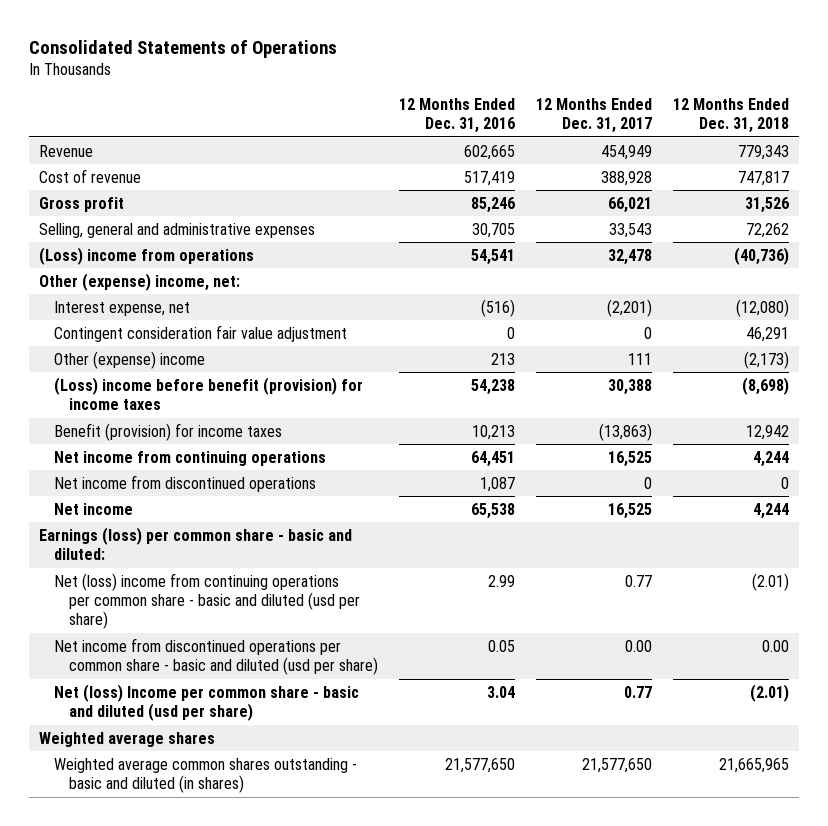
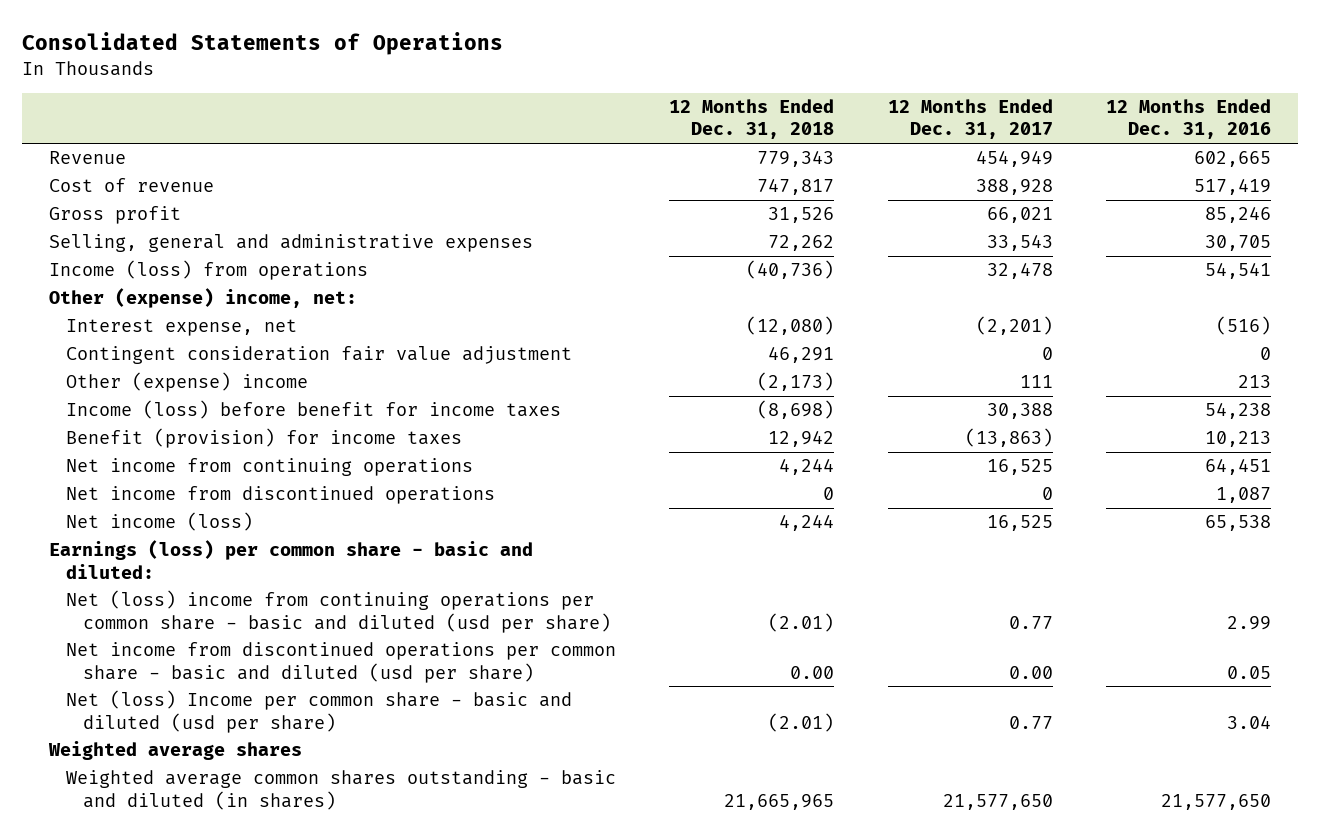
[39,246,255,265] (Loss) income from operations -> [49,260,369,281] Income (loss) from operations
[53,376,363,411] (Loss) income before benefit (provision) for income taxes -> [66,400,562,420] Income (loss) before benefit for income taxes
[53,502,133,515] Net income -> [66,512,254,532] Net income (loss)

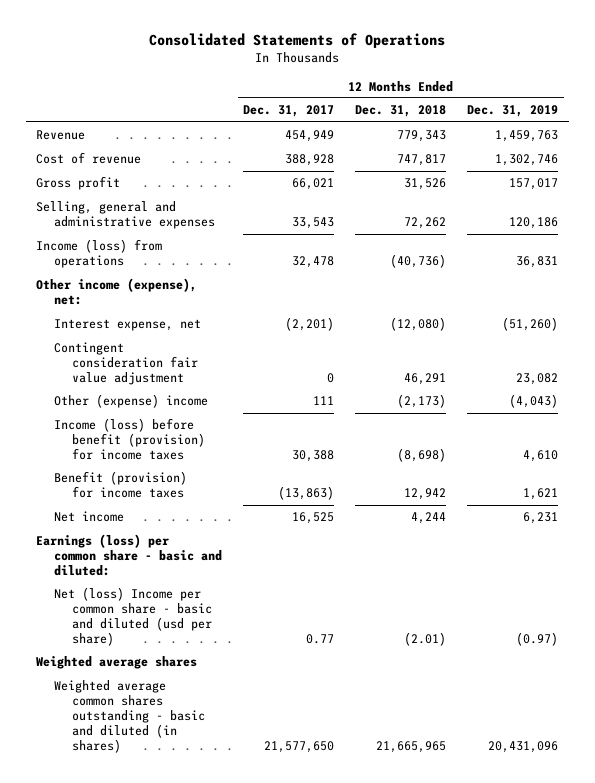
[1106,98,1272,140] 12 Months Ended Dec. 31, 2016 -> none
none -> [467,105,559,118] Dec. 31, 2019
[49,288,358,309] Other (expense) income, net: -> [36,278,198,306] Other income (expense), net:
[66,400,562,420] Income (loss) before benefit for income taxes -> [54,418,205,461] Income (loss) before benefit (provision) for income taxes
[66,458,474,477] Net income from continuing operations -> none
[66,486,496,505] Net income from discontinued operations -> none
[66,512,254,532] Net income (loss) -> [54,511,125,523] Net income
[66,590,612,633] Net (loss) income from continuing operations per common share - basic and diluted (usd per share) -> none
[66,642,617,683] Net income from discontinued operations per common share - basic and diluted (usd per share) -> none

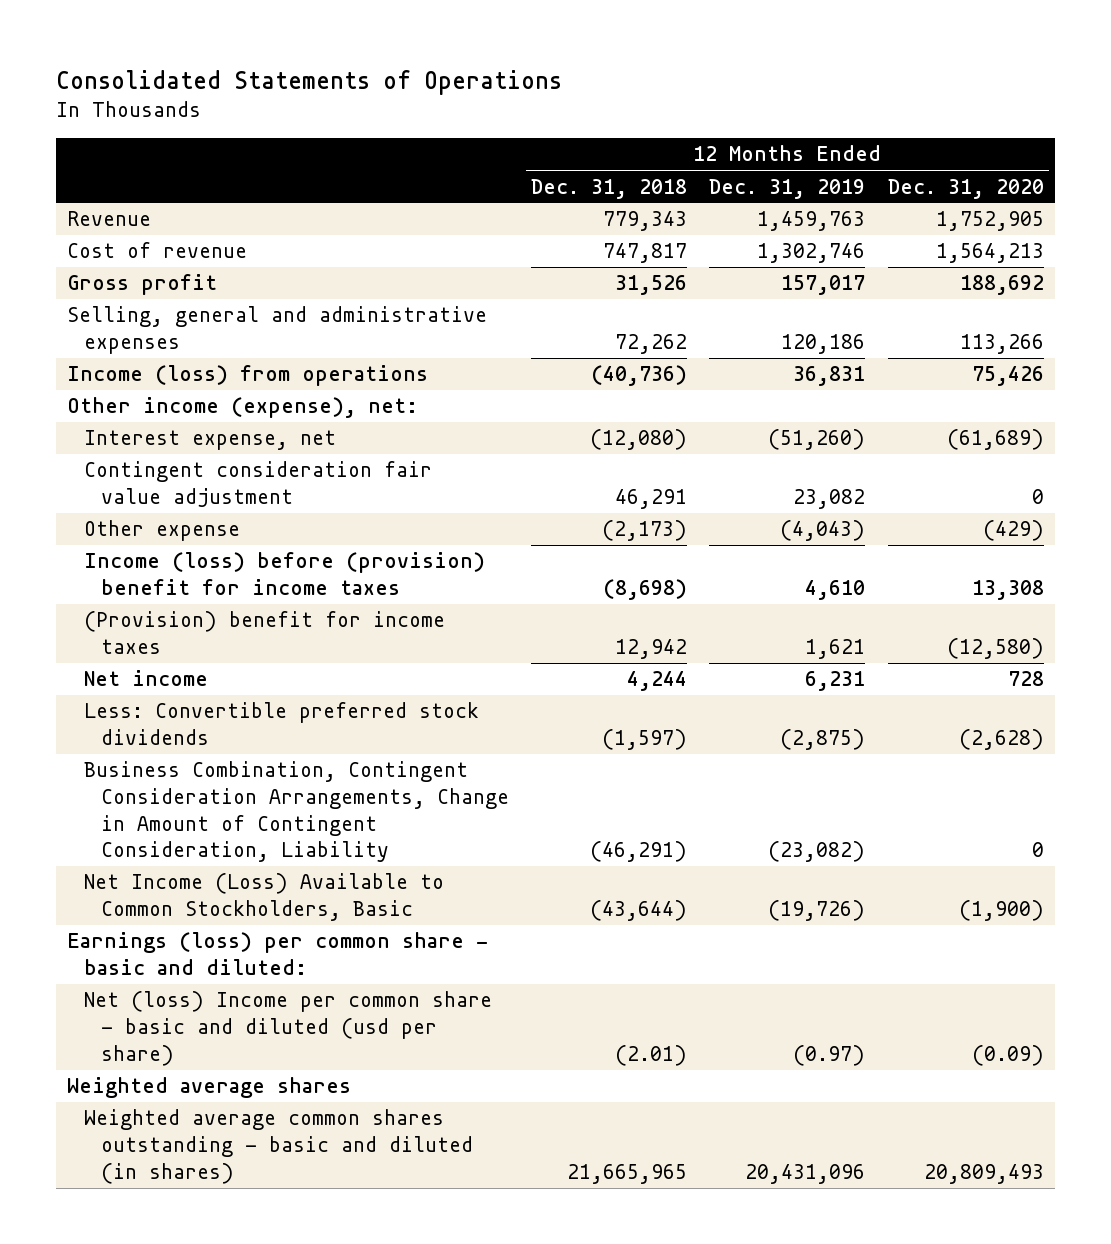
[243,105,335,118] Dec. 31, 2017 -> none
none -> [887,178,1044,199] Dec. 31, 2020
[54,394,209,409] Other (expense) income -> [84,520,241,542] Other expense
[54,418,205,461] Income (loss) before benefit (provision) for income taxes -> [84,552,486,596] Income (loss) before (provision) benefit for income taxes
[54,471,188,499] Benefit (provision) for income taxes -> [84,611,446,655] (Provision) benefit for income taxes
none -> [84,702,480,746] Less: Convertible preferred stock dividends
none -> [84,761,510,863] Business Combination, Contingent Consideration Arrangements, Change in Amount of Contingent Consideration, Liability
none -> [84,873,445,922] Net Income (Loss) Available to Common Stockholders, Basic

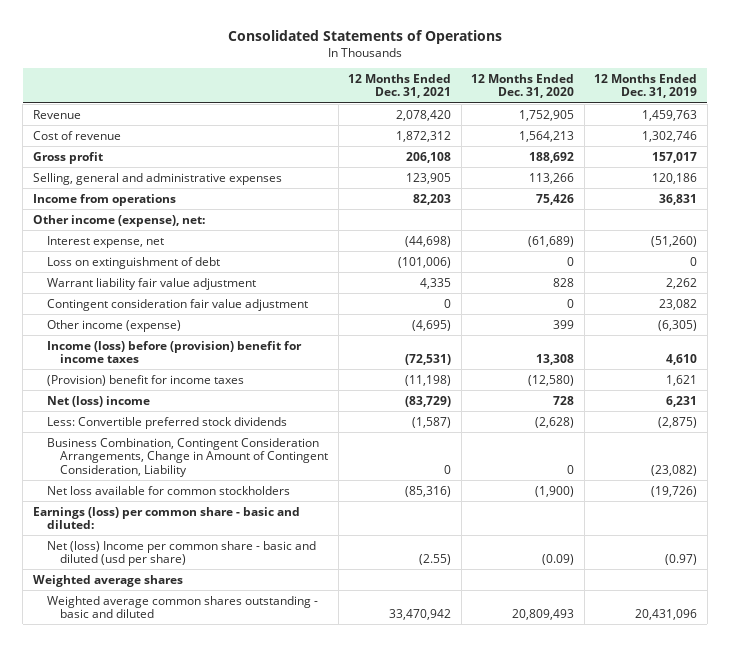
[531,178,688,199] Dec. 31, 2018 -> none
none -> [348,73,452,99] 12 Months Ended Dec. 31, 2021
[67,365,429,387] Income (loss) from operations -> [32,193,176,206] Income from operations
none -> [46,256,220,269] Loss on extinguishment of debt
none -> [46,277,256,290] Warrant liability fair value adjustment
[84,520,241,542] Other expense -> [46,319,181,332] Other income (expense)
[780,520,866,542] (4,043) -> [658,319,698,331] (6,305)
[982,520,1044,542] (429) -> [553,319,575,329] 399
[84,670,209,687] Net income -> [46,395,150,407] Net (loss) income
[84,873,445,922] Net Income (Loss) Available to Common Stockholders, Basic -> [46,485,290,495] Net loss available for common stockholders
[84,1109,474,1184] Weighted average common shares outstanding - basic and diluted (in shares) -> [46,595,318,619] Weighted average common shares outstanding - basic and diluted

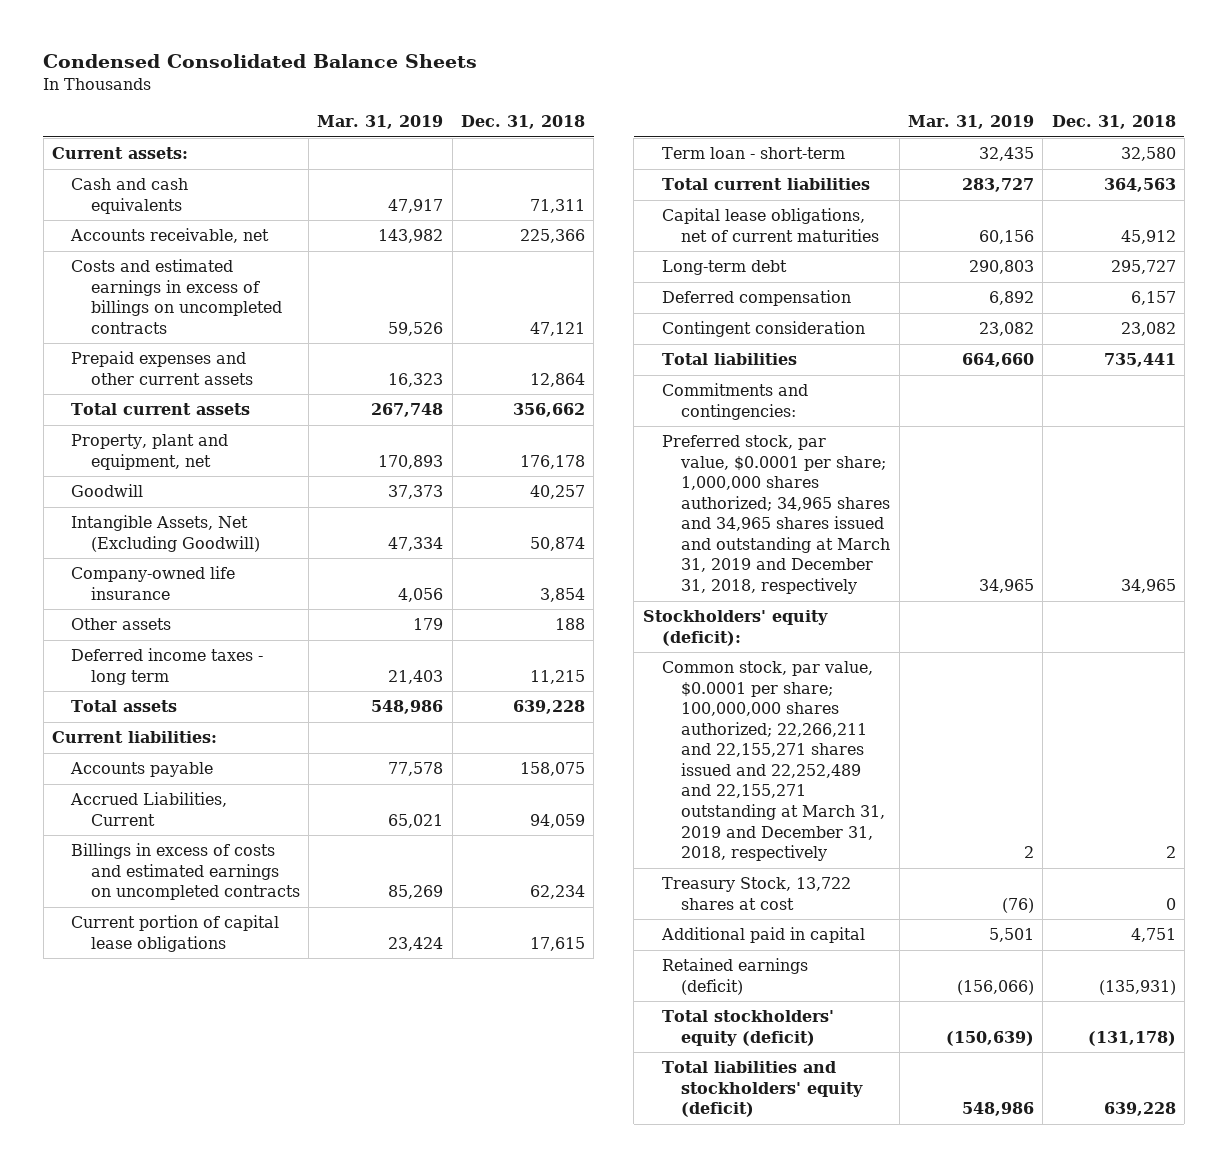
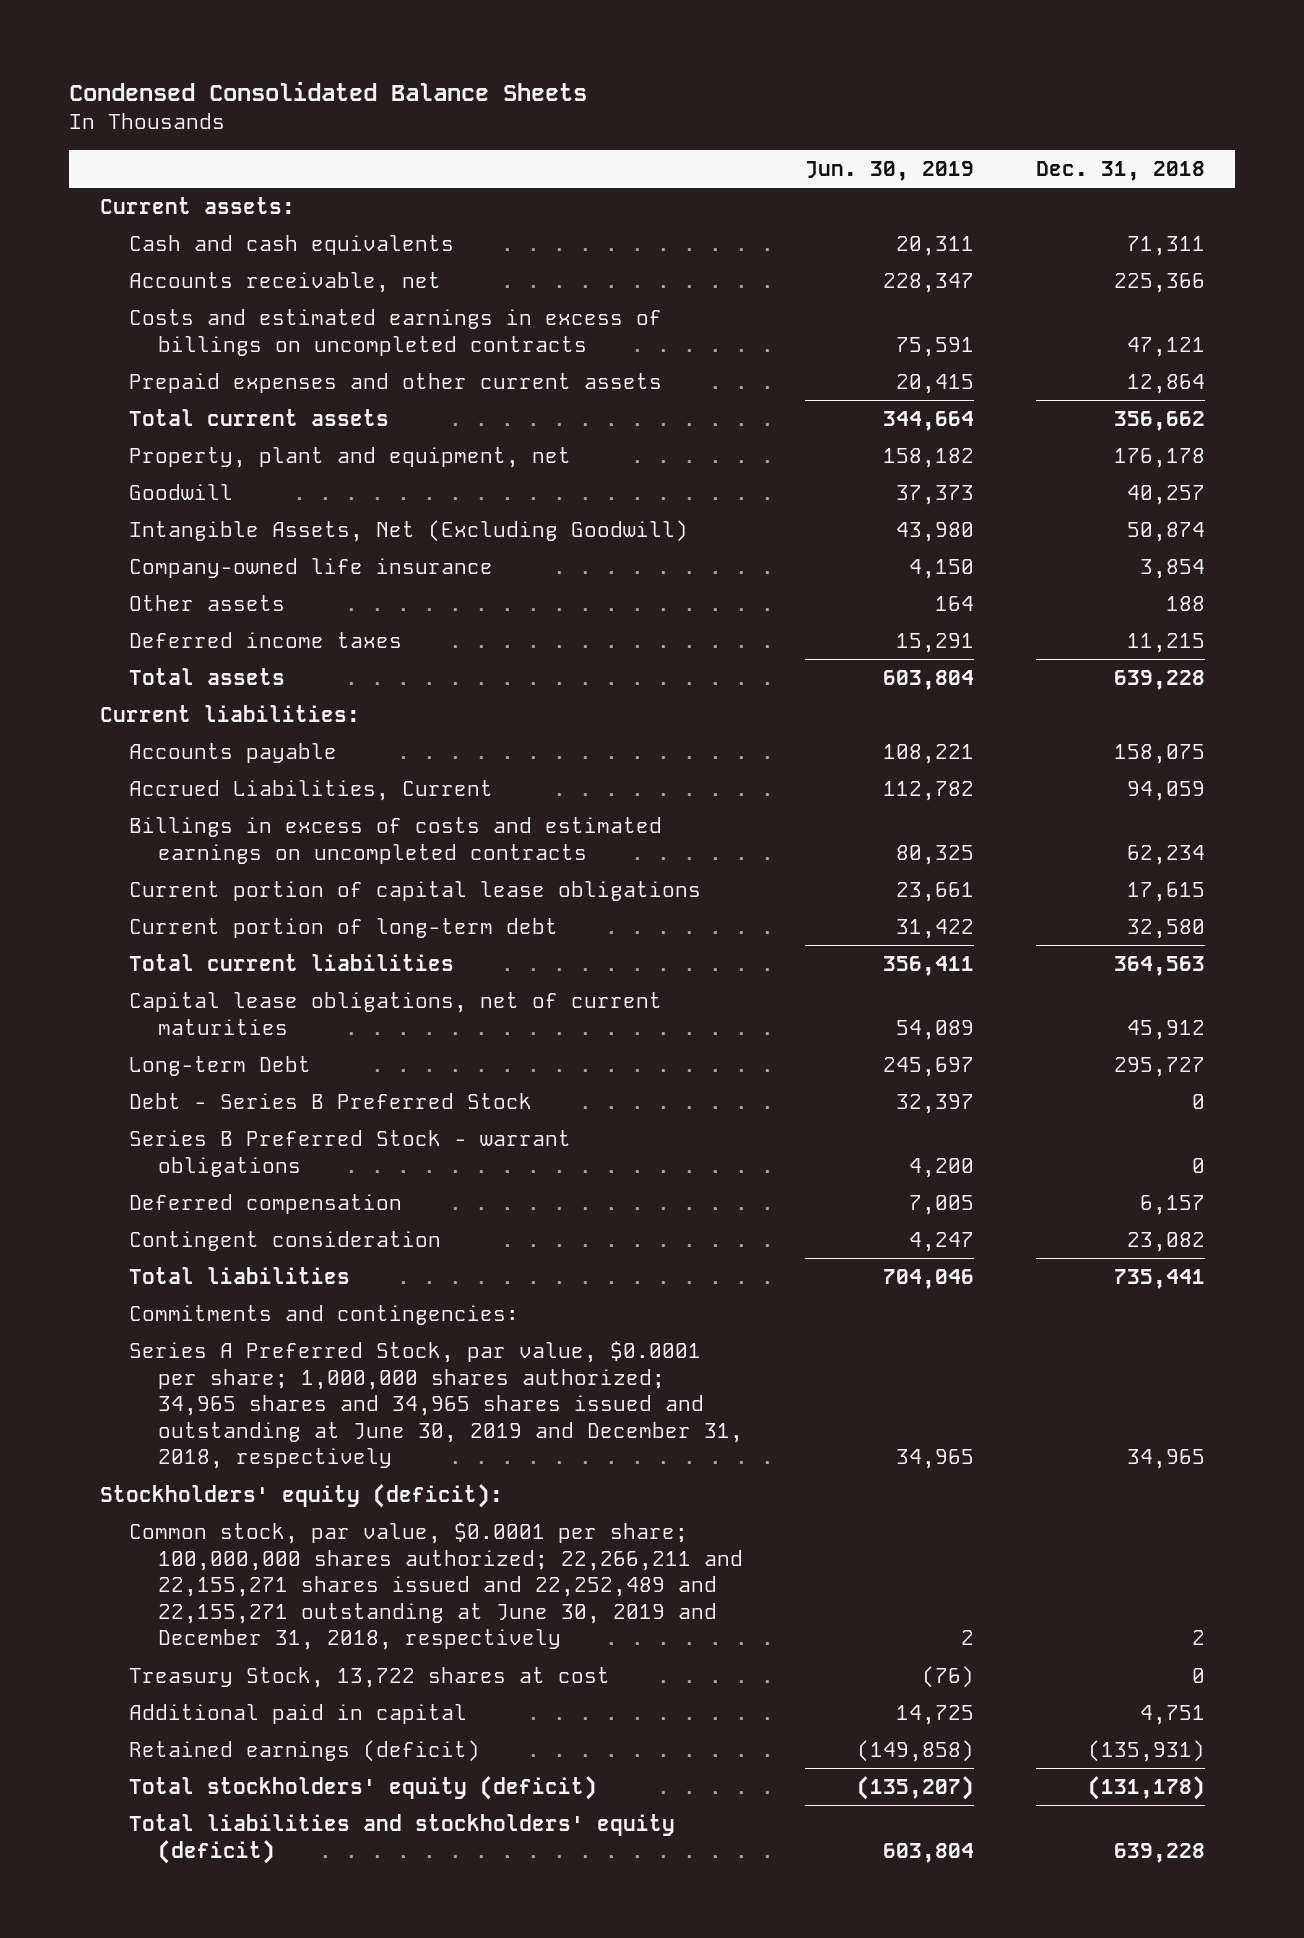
[317,115,444,130] Mar. 31, 2019 -> none
none -> [804,160,974,181] Jun. 30, 2019
[71,648,264,685] Deferred income taxes - long term -> [128,631,402,648] Deferred income taxes
[662,147,846,160] Term loan - short-term -> [128,917,558,938] Current portion of long-term debt
[662,260,788,276] Long-term debt -> [128,1055,311,1076] Long-term Debt
none -> [128,1092,532,1109] Debt - Series B Preferred Stock
none -> [128,1129,571,1177] Series B Preferred Stock - warrant obligations
[662,435,891,595] Preferred stock, par value, $0.0001 per share; 1,000,000 shares authorized; 34,965 shares and 34,965 shares issued and outstanding at March 31, 2019 and December 31, 2018, respectively -> [128,1340,743,1470] Series A Preferred Stock, par value, $0.0001 per share; 1,000,000 shares authorized; 34,965 shares and 34,965 shares issued and outstanding at June 30, 2019 and December 31, 2018, respectively
[662,661,886,862] Common stock, par value, $0.0001 per share; 100,000,000 shares authorized; 22,266,211 and 22,155,271 shares issued and 22,252,489 and 22,155,271 outstanding at March 31, 2019 and December 31, 2018, respectively -> [128,1521,743,1651] Common stock, par value, $0.0001 per share; 100,000,000 shares authorized; 22,266,211 and 22,155,271 shares issued and 22,252,489 and 22,155,271 outstanding at June 30, 2019 and December 31, 2018, respectively

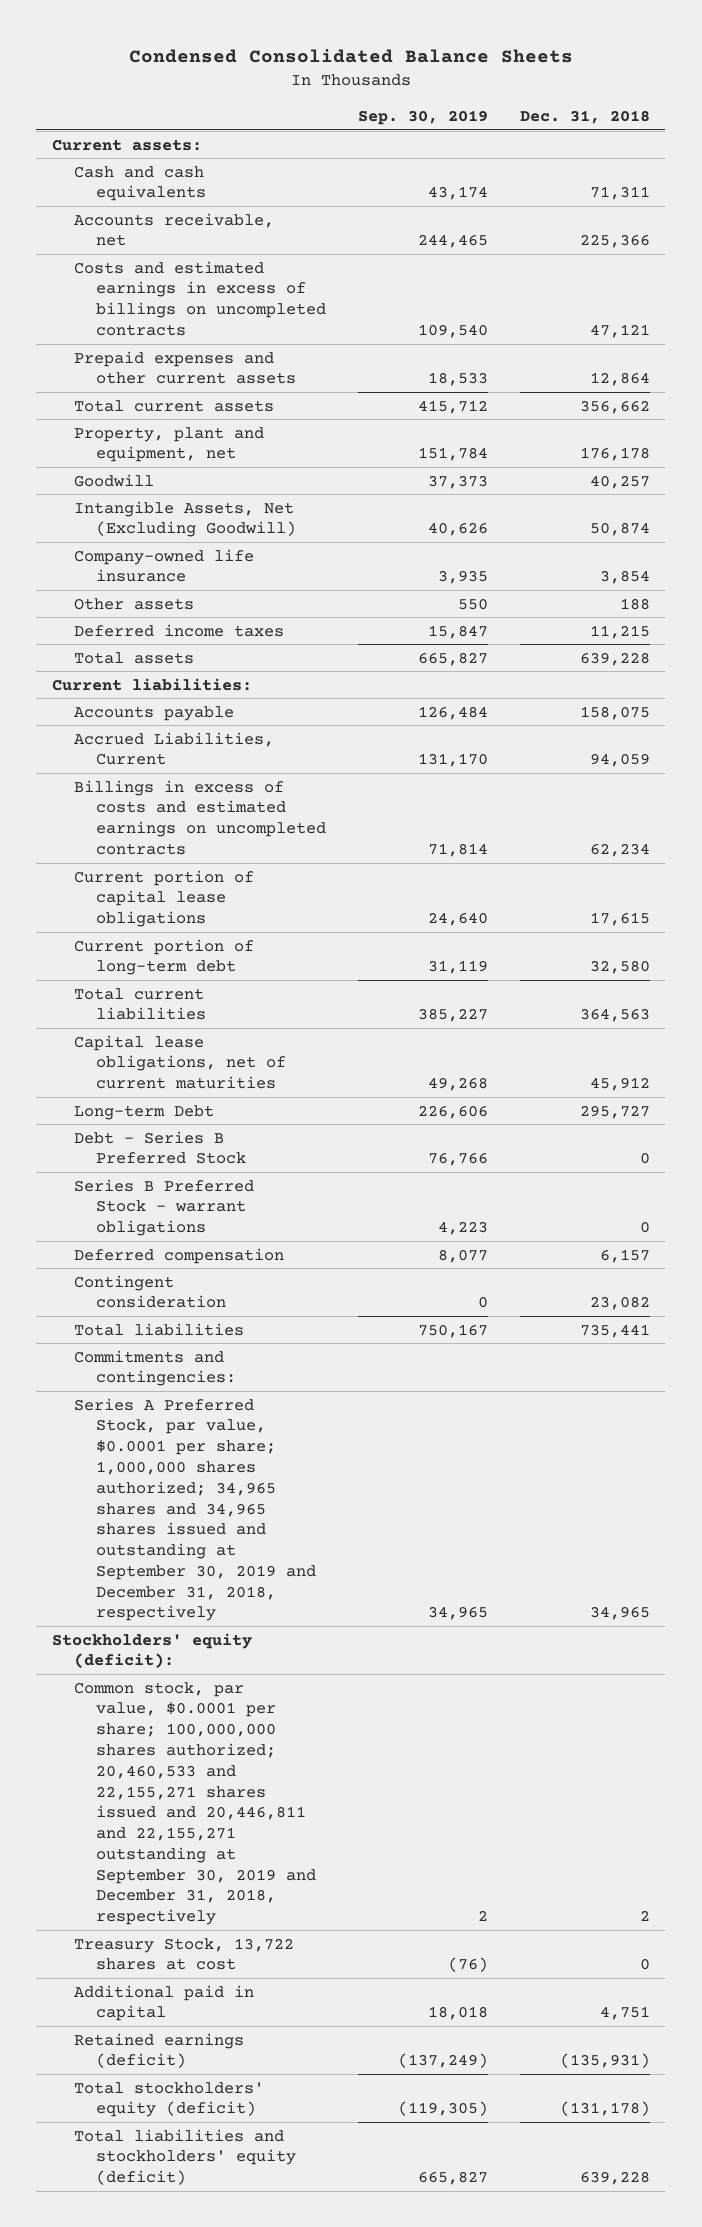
[804,160,974,181] Jun. 30, 2019 -> none
none -> [357,110,488,126] Sep. 30, 2019
[128,1340,743,1470] Series A Preferred Stock, par value, $0.0001 per share; 1,000,000 shares authorized; 34,965 shares and 34,965 shares issued and outstanding at June 30, 2019 and December 31, 2018, respectively -> [73,1397,316,1622] Series A Preferred Stock, par value, $0.0001 per share; 1,000,000 shares authorized; 34,965 shares and 34,965 shares issued and outstanding at September 30, 2019 and December 31, 2018, respectively
[128,1521,743,1651] Common stock, par value, $0.0001 per share; 100,000,000 shares authorized; 22,266,211 and 22,155,271 shares issued and 22,252,489 and 22,155,271 outstanding at June 30, 2019 and December 31, 2018, respectively -> [73,1681,316,1926] Common stock, par value, $0.0001 per share; 100,000,000 shares authorized; 20,460,533 and 22,155,271 shares issued and 20,446,811 and 22,155,271 outstanding at September 30, 2019 and December 31, 2018, respectively

